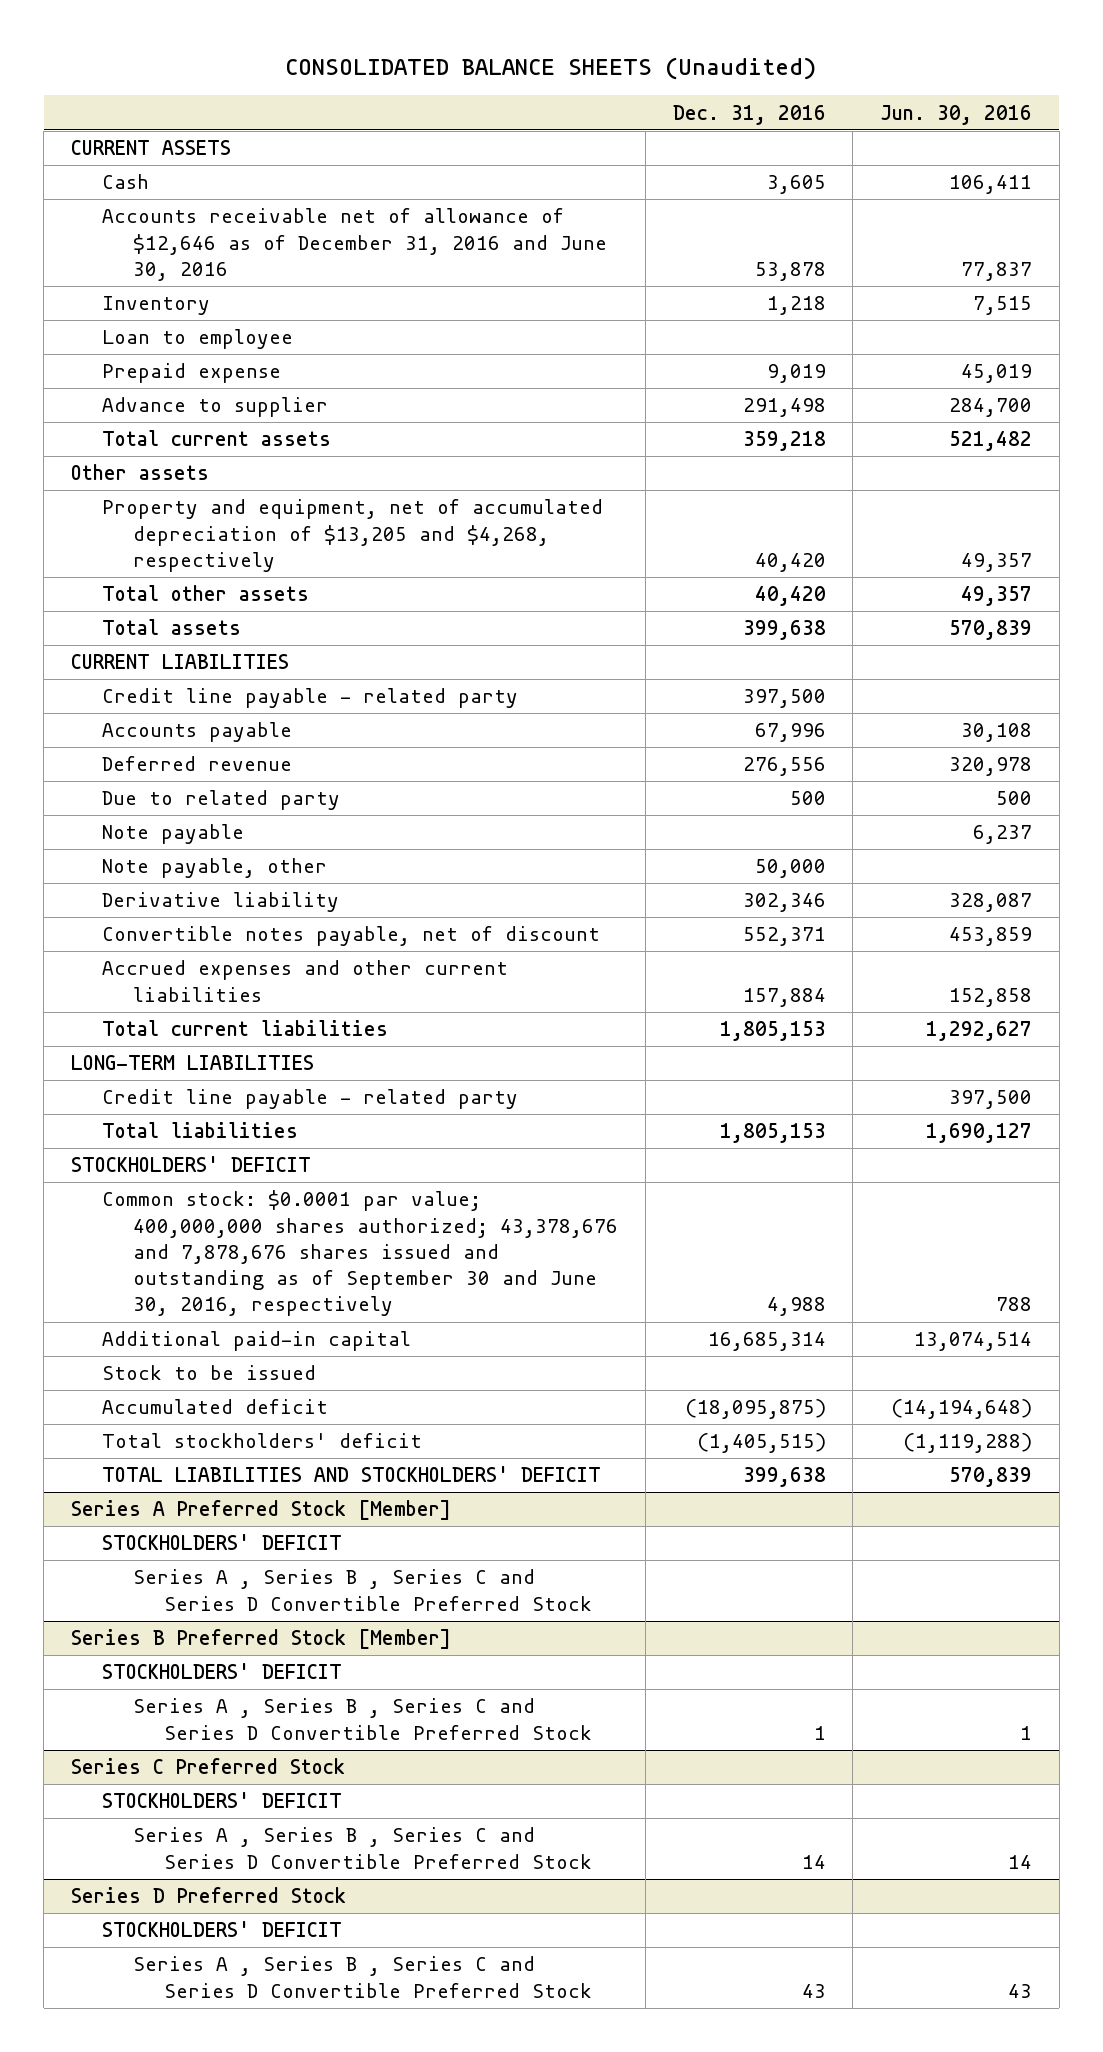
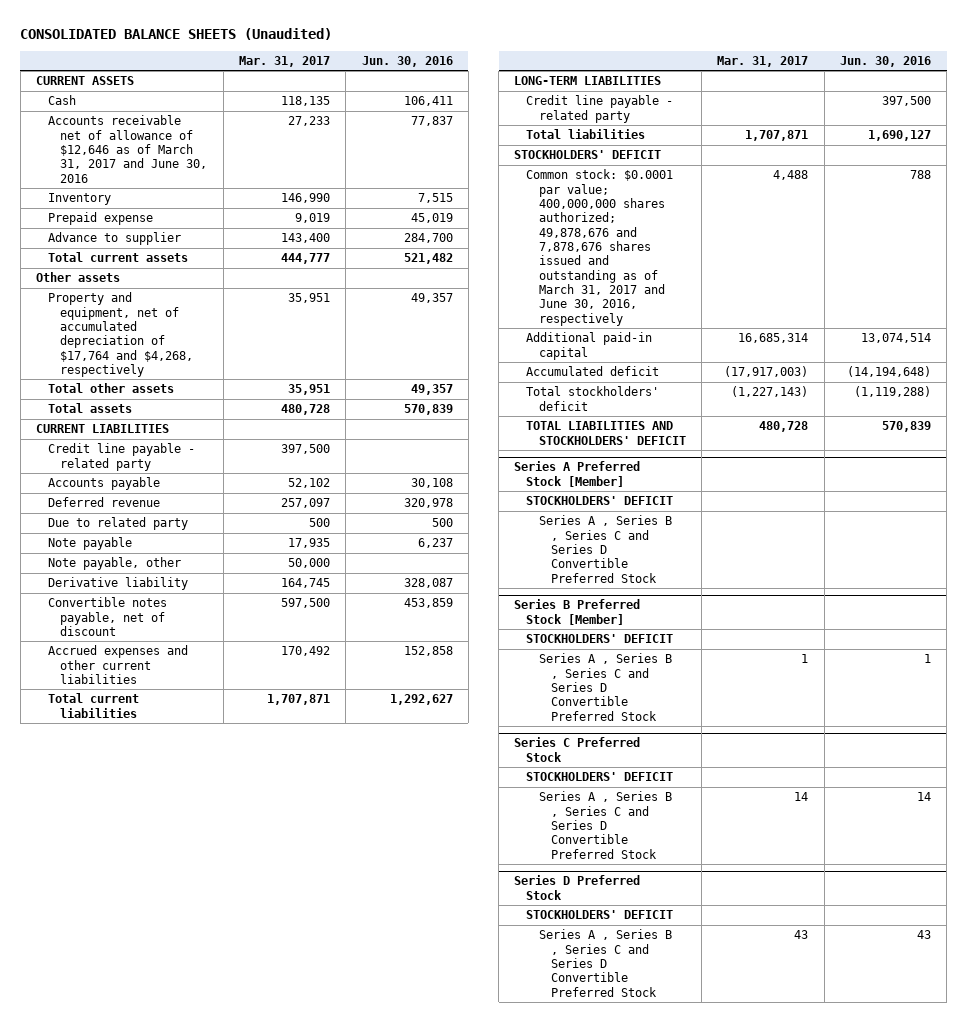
[672,104,826,125] Dec. 31, 2016 -> none
none -> [238,56,330,68] Mar. 31, 2017
[101,208,608,281] Accounts receivable net of allowance of $12,646 as of December 31, 2016 and June 30, 2016 -> [48,115,208,183] Accounts receivable net of allowance of $12,646 as of March 31, 2017 and June 30, 2016
[101,329,293,350] Loan to employee -> none
[101,499,603,572] Property and equipment, net of accumulated depreciation of $13,205 and $4,268, respectively -> [48,292,194,377] Property and equipment, net of accumulated depreciation of $17,764 and $4,268, respectively
[101,1190,619,1317] Common stock: $0.0001 par value; 400,000,000 shares authorized; 43,378,676 and 7,878,676 shares issued and outstanding as of September 30 and June 30, 2016, respectively -> [526,169,674,326] Common stock: $0.0001 par value; 400,000,000 shares authorized; 49,878,676 and 7,878,676 shares issued and outstanding as of March 31, 2017 and June 30, 2016, respectively
[101,1365,316,1381] Stock to be issued -> none

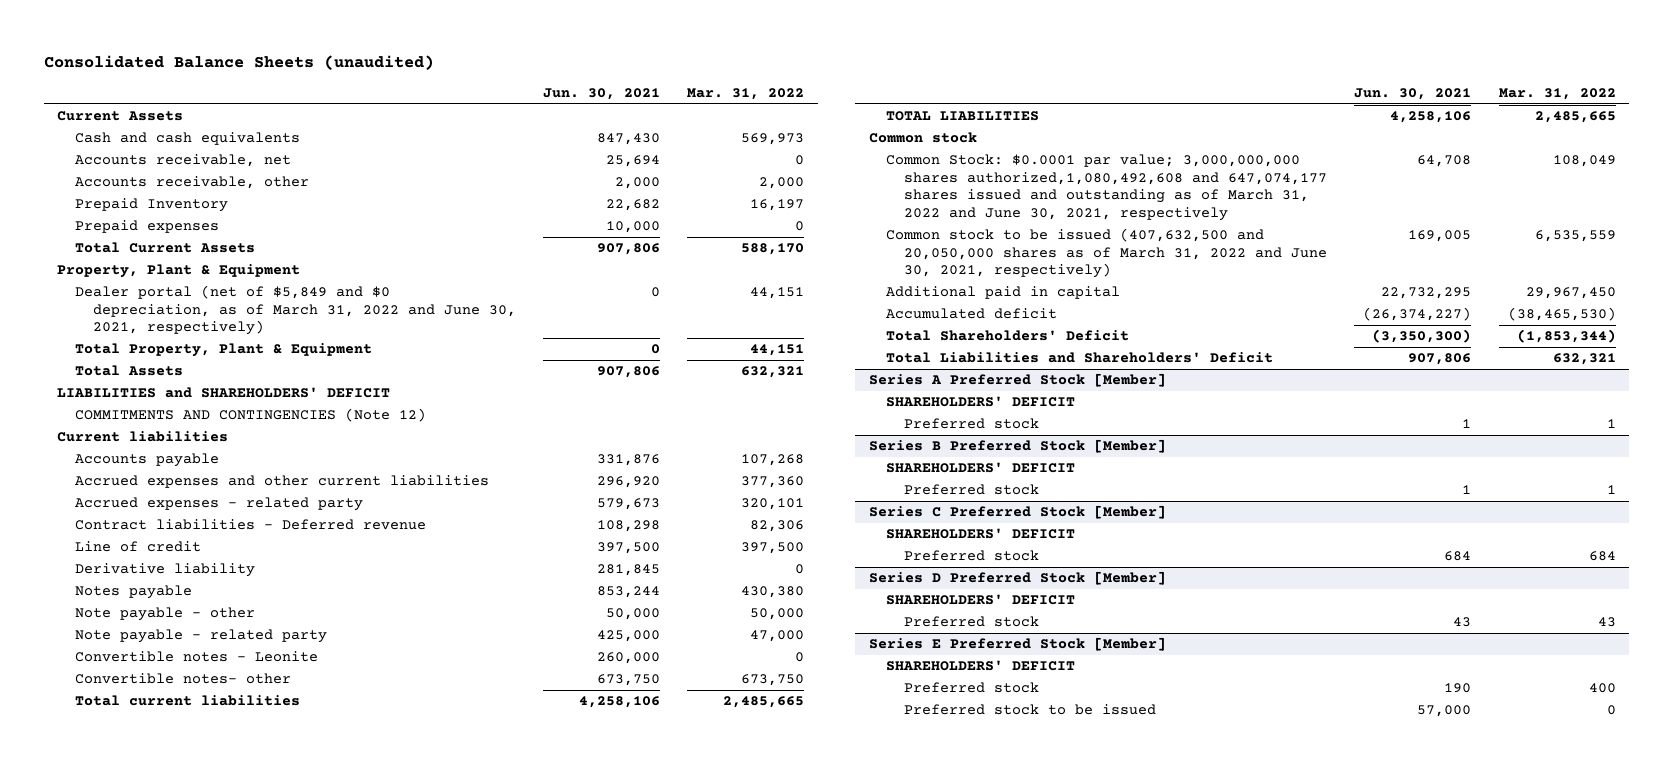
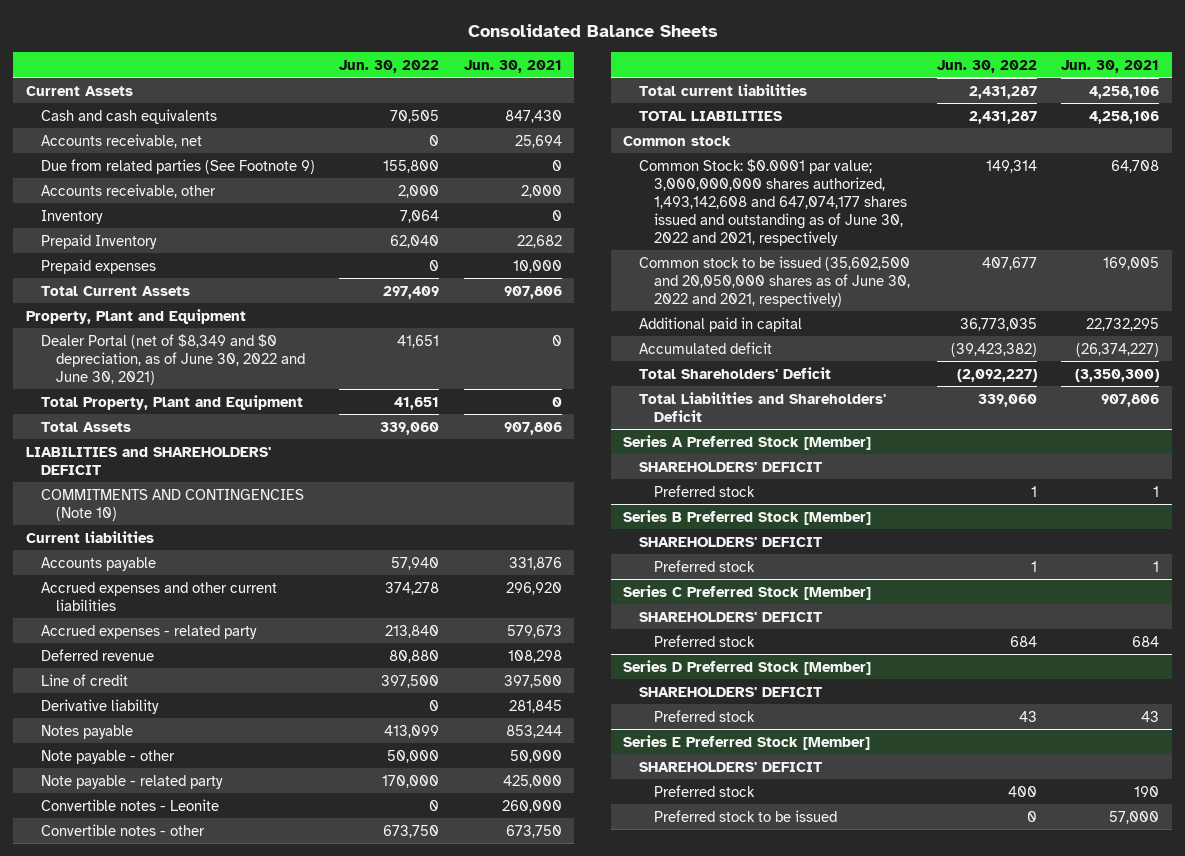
[43,54,434,70] Consolidated Balance Sheets (unaudited) -> [467,23,718,37] Consolidated Balance Sheets
[687,87,805,100] Mar. 31, 2022 -> none
none -> [339,59,440,73] Jun. 30, 2022
none -> [41,158,316,174] Due from related parties (See Footnote 9)
none -> [41,209,104,224] Inventory
[57,264,301,279] Property, Plant & Equipment -> [25,308,246,324] Property, Plant and Equipment
[75,285,516,336] Dealer portal (net of $5,849 and $0 depreciation, as of March 31, 2022 and June 30, 2021, respectively) -> [41,333,306,385] Dealer Portal (net of $8,349 and $0 depreciation, as of June 30, 2022 and June 30, 2021)
[75,343,373,358] Total Property, Plant & Equipment -> [41,394,304,410] Total Property, Plant and Equipment
[75,408,427,423] COMMITMENTS AND CONTINGENCIES (Note 12) -> [41,488,305,521] COMMITMENTS AND CONTINGENCIES (Note 10)
[75,519,427,531] Contract liabilities - Deferred revenue -> [41,648,155,661] Deferred revenue
[75,673,292,685] Convertible notes- other -> [41,823,206,836] Convertible notes - other
[886,154,1328,221] Common Stock: $0.0001 par value; 3,000,000,000 shares authorized,1,080,492,608 and 647,074,177 shares issued and outstanding as of March 31, 2022 and June 30, 2021, respectively -> [638,158,908,246] Common Stock: $0.0001 par value; 3,000,000,000 shares authorized, 1,493,142,608 and 647,074,177 shares issued and outstanding as of June 30, 2022 and 2021, respectively
[886,228,1328,279] Common stock to be issued (407,632,500 and 20,050,000 shares as of March 31, 2022 and June 30, 2021, respectively) -> [638,255,911,307] Common stock to be issued (35,602,500 and 20,050,000 shares as of June 30, 2022 and 2021, respectively)

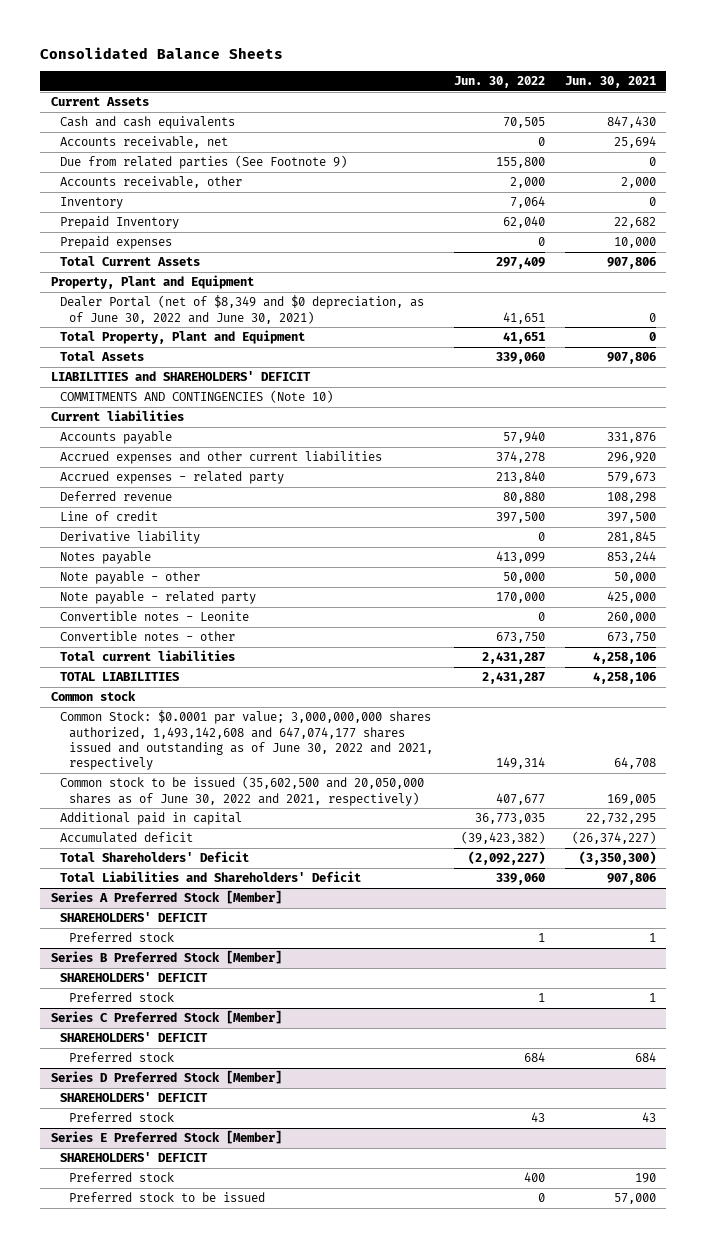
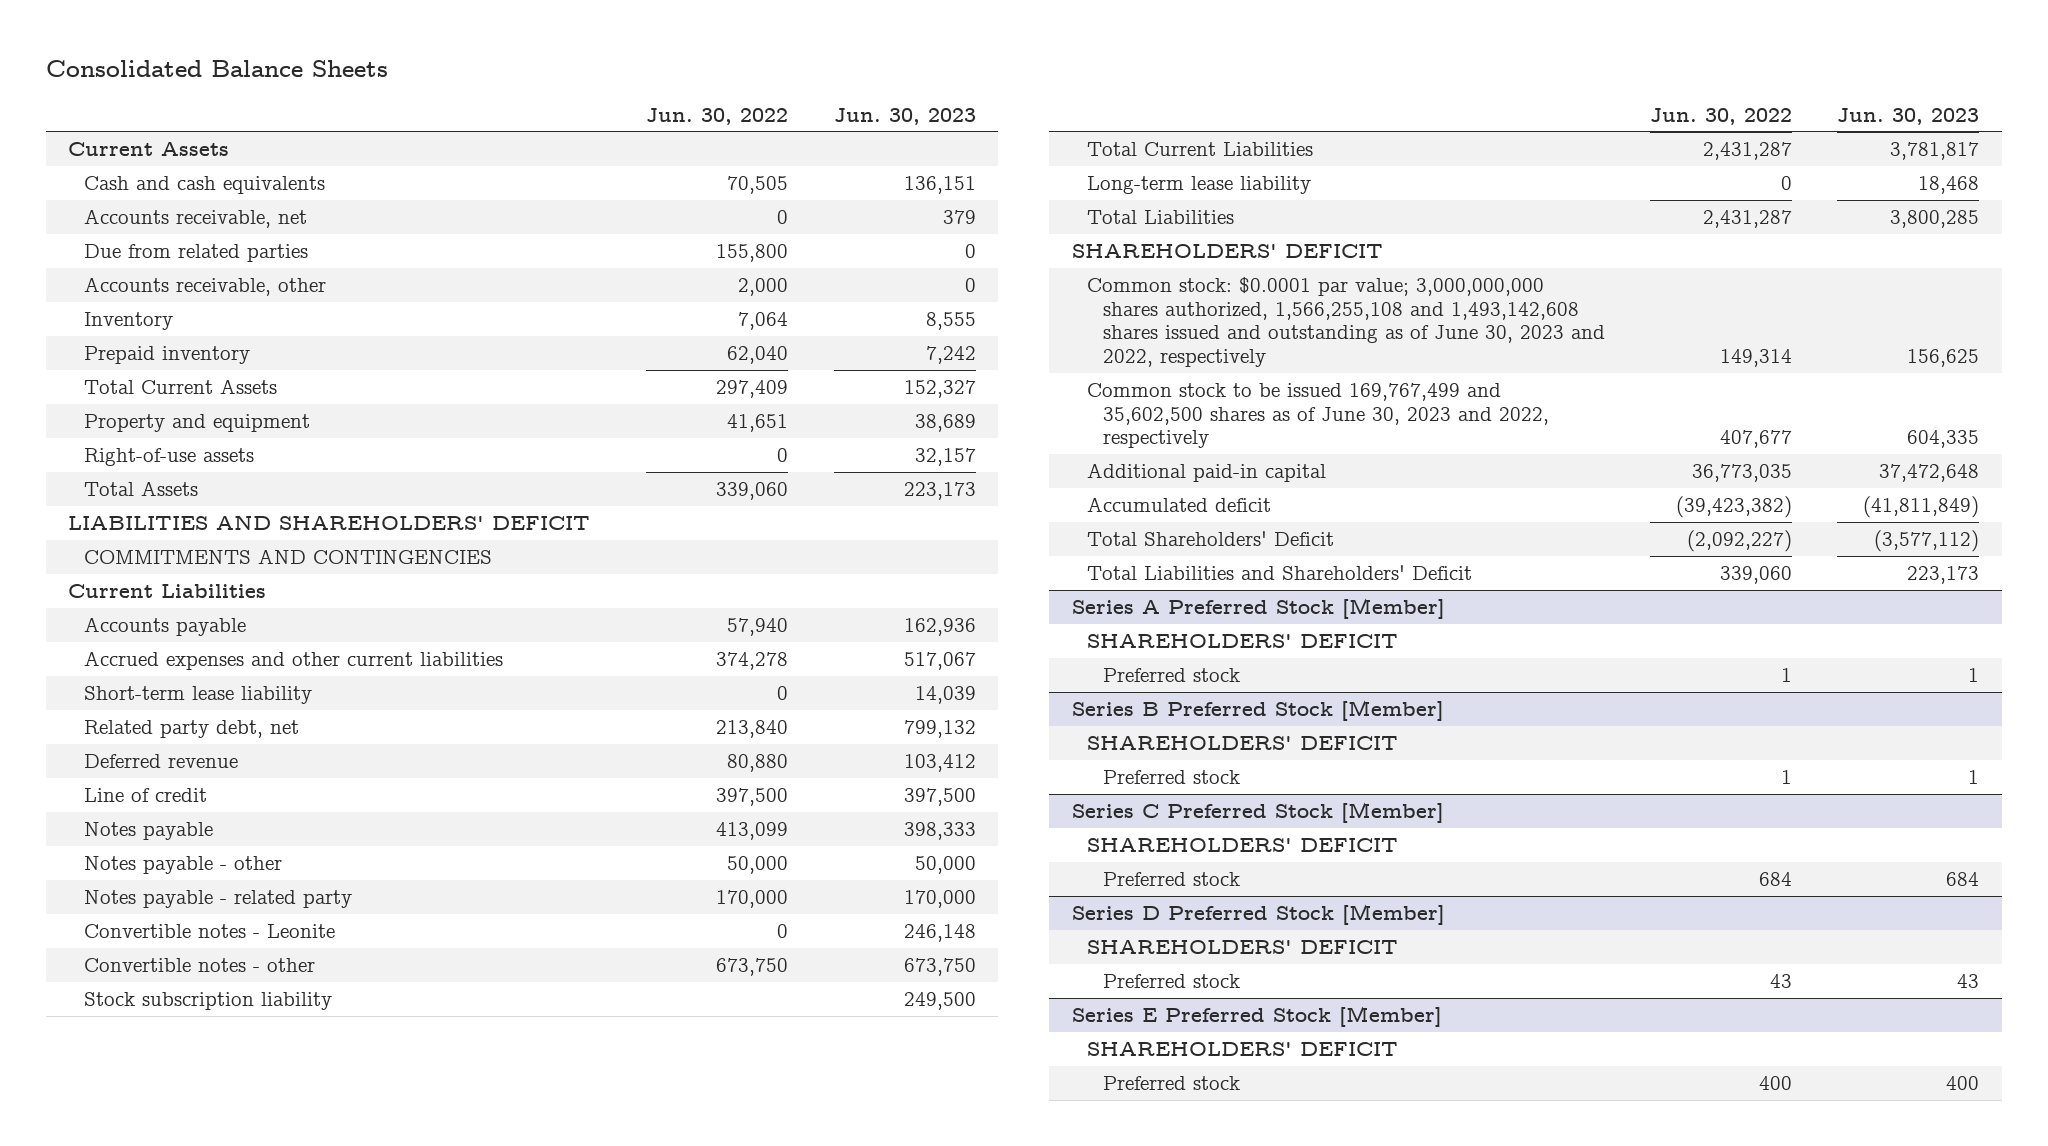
[565,76,657,89] Jun. 30, 2021 -> none
none -> [833,107,976,125] Jun. 30, 2023
[59,155,347,170] Due from related parties (See Footnote 9) -> [83,243,308,262] Due from related parties
[59,236,172,250] Prepaid expenses -> none
[59,216,179,230] Prepaid Inventory -> [83,345,250,364] Prepaid inventory
[50,275,254,290] Property, Plant and Equipment -> none
[59,295,424,324] Dealer Portal (net of $8,349 and $0 depreciation, as of June 30, 2022 and June 30, 2021) -> none
[59,330,305,345] Total Property, Plant and Equipment -> [83,413,310,432] Property and equipment
none -> [83,447,254,466] Right-of-use assets
[50,371,311,382] LIABILITIES and SHAREHOLDERS' DEFICIT -> [68,514,591,530] LIABILITIES AND SHAREHOLDERS' DEFICIT
[59,390,333,404] COMMITMENTS AND CONTINGENCIES (Note 10) -> [83,548,492,564] COMMITMENTS AND CONTINGENCIES
[50,410,184,422] Current liabilities -> [68,583,267,598] Current Liabilities
none -> [83,685,312,704] Short-term lease liability
[59,471,284,485] Accrued expenses - related party -> [83,719,299,738] Related party debt, net
[59,531,200,545] Derivative liability -> none
[59,571,200,585] Note payable - other -> [83,855,282,874] Notes payable - other
[59,591,256,605] Note payable - related party -> [83,889,352,908] Notes payable - related party
[50,691,136,702] Common stock -> none
none -> [83,991,332,1010] Stock subscription liability
[59,650,235,662] Total current liabilities -> [1087,141,1314,156] Total Current Liabilities
none -> [1087,175,1312,194] Long-term lease liability
[59,672,179,682] TOTAL LIABILITIES -> [1087,209,1235,224] Total Liabilities
none -> [1072,243,1384,258] SHAREHOLDERS' DEFICIT
[59,710,434,771] Common Stock: $0.0001 par value; 3,000,000,000 shares authorized, 1,493,142,608 and 647,074,177 shares issued and outstanding as of June 30, 2022 and 2021, respectively -> [1087,276,1605,367] Common stock: $0.0001 par value; 3,000,000,000 shares authorized, 1,566,255,108 and 1,493,142,608 shares issued and outstanding as of June 30, 2023 and 2022, respectively
[59,776,424,806] Common stock to be issued (35,602,500 and 20,050,000 shares as of June 30, 2022 and 2021, respectively) -> [1087,382,1549,449] Common stock to be issued 169,767,499 and 35,602,500 shares as of June 30, 2023 and 2022, respectively
[59,812,242,826] Additional paid in capital -> [1087,462,1327,482] Additional paid-in capital
[69,1192,266,1203] Preferred stock to be issued -> none

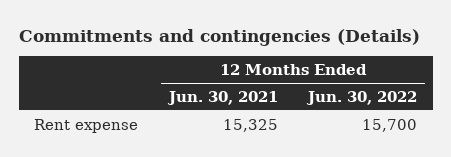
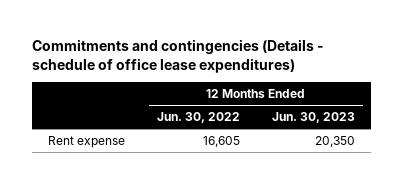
[18,28,420,46] Commitments and contingencies (Details) -> [32,39,325,73] Commitments and contingencies (Details - schedule of office lease expenditures)
[166,90,278,105] Jun. 30, 2021 -> none
none -> [272,112,356,124] Jun. 30, 2023
[362,118,418,132] 15,700 -> [203,136,241,148] 16,605

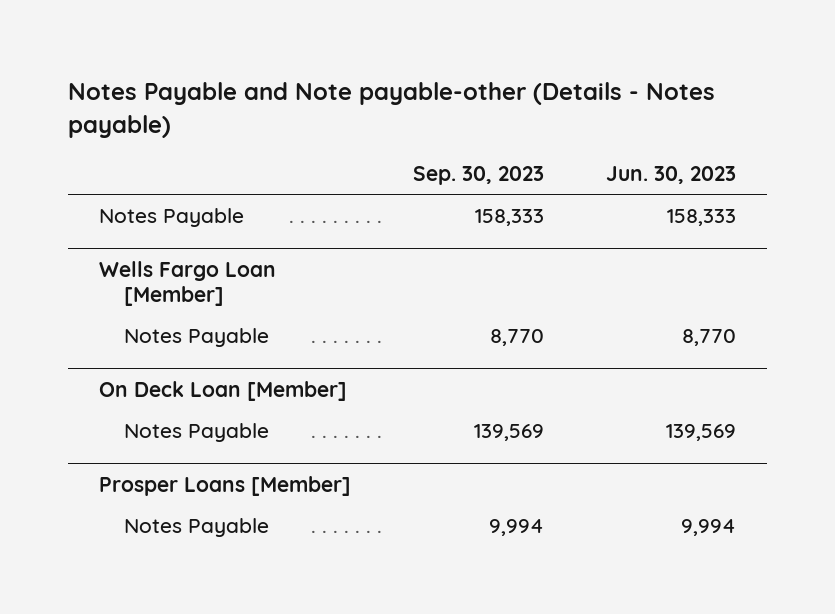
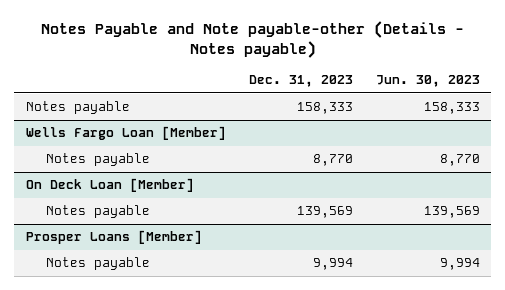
[413,166,545,186] Sep. 30, 2023 -> none
none -> [248,75,353,88] Dec. 31, 2023
[98,207,244,227] Notes Payable -> [25,101,130,115] Notes payable
[124,327,270,347] Notes Payable -> [45,153,150,167] Notes payable
[124,422,270,442] Notes Payable -> [45,205,150,219] Notes payable
[124,517,270,537] Notes Payable -> [45,257,150,271] Notes payable

